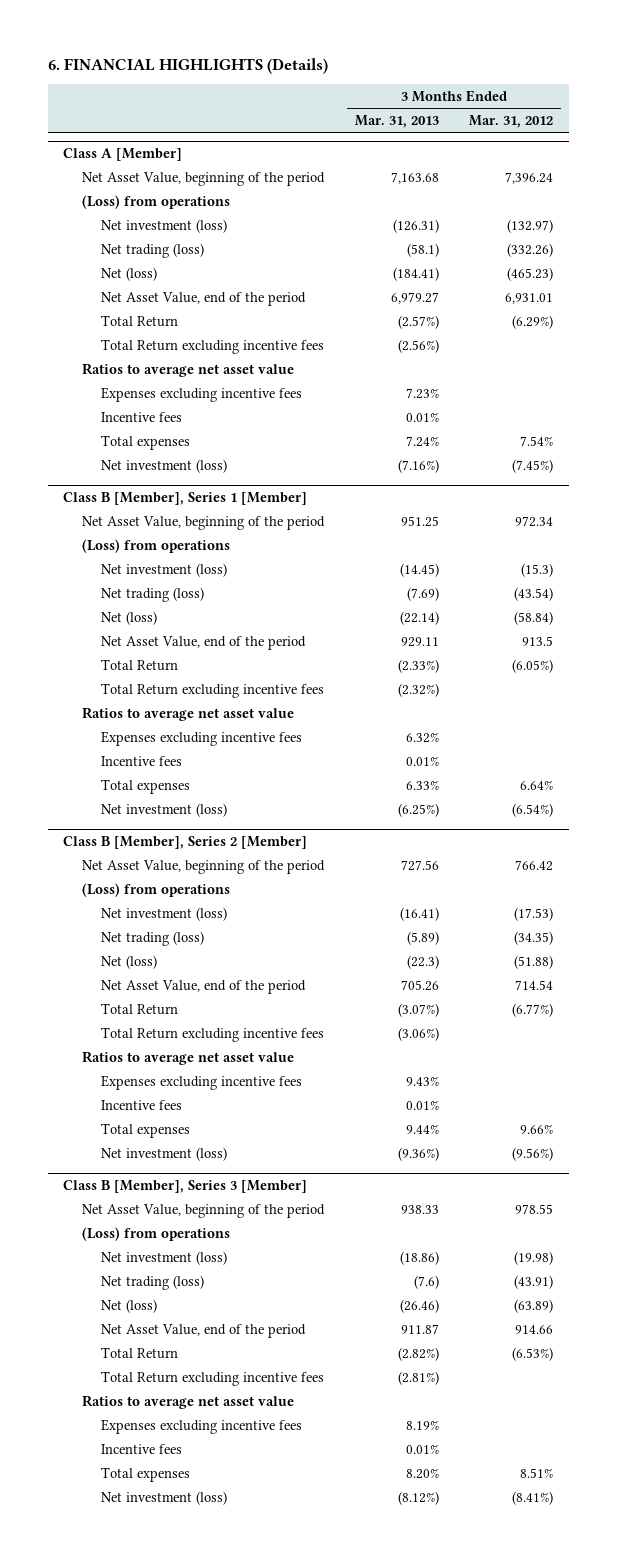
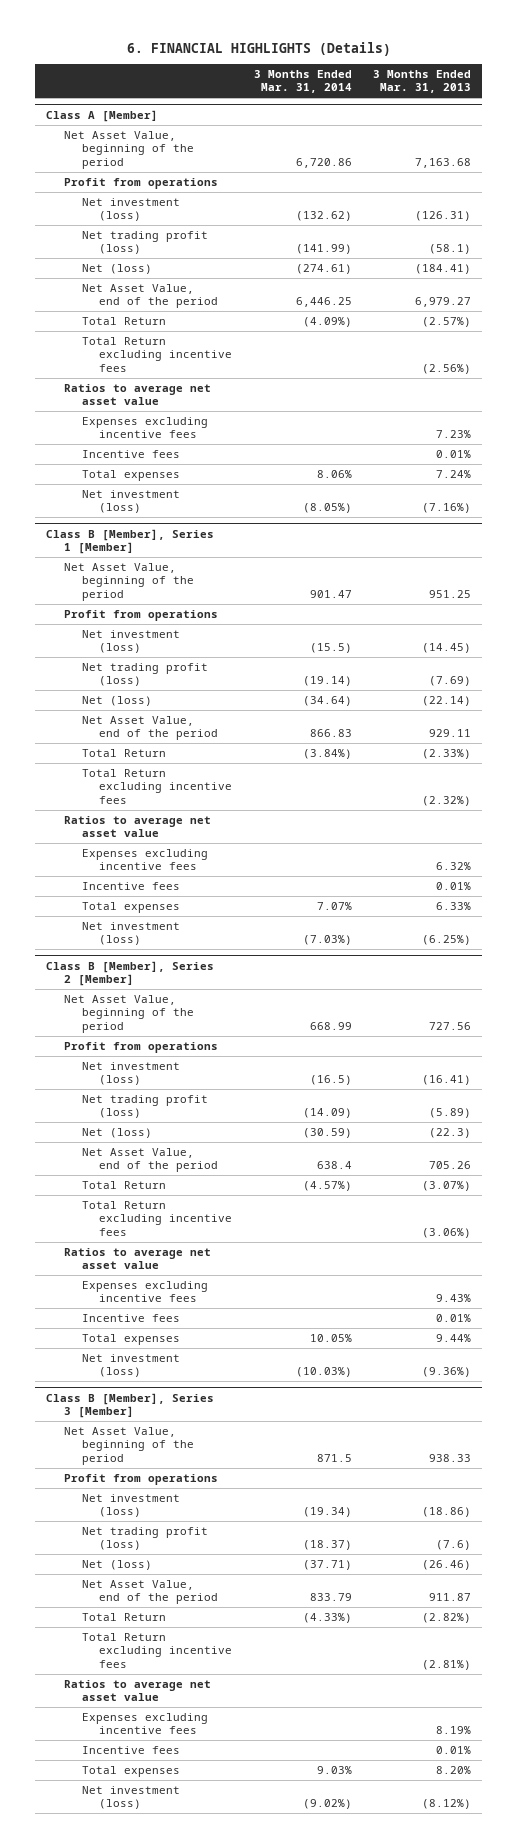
[469,115,554,129] Mar. 31, 2012 -> none
none -> [253,69,352,94] 3 Months Ended Mar. 31, 2014
[82,194,231,209] (Loss) from operations -> [63,178,218,190] Profit from operations
[100,242,204,258] Net trading (loss) -> [81,231,208,255] Net trading profit (loss)
[82,538,231,553] (Loss) from operations -> [63,610,218,622] Profit from operations
[100,586,204,602] Net trading (loss) -> [81,663,208,687] Net trading profit (loss)
[82,882,231,897] (Loss) from operations -> [63,1042,218,1054] Profit from operations
[100,930,204,946] Net trading (loss) -> [81,1095,208,1119] Net trading profit (loss)
[82,1226,231,1241] (Loss) from operations -> [63,1474,218,1486] Profit from operations
[100,1274,204,1290] Net trading (loss) -> [81,1527,208,1551] Net trading profit (loss)

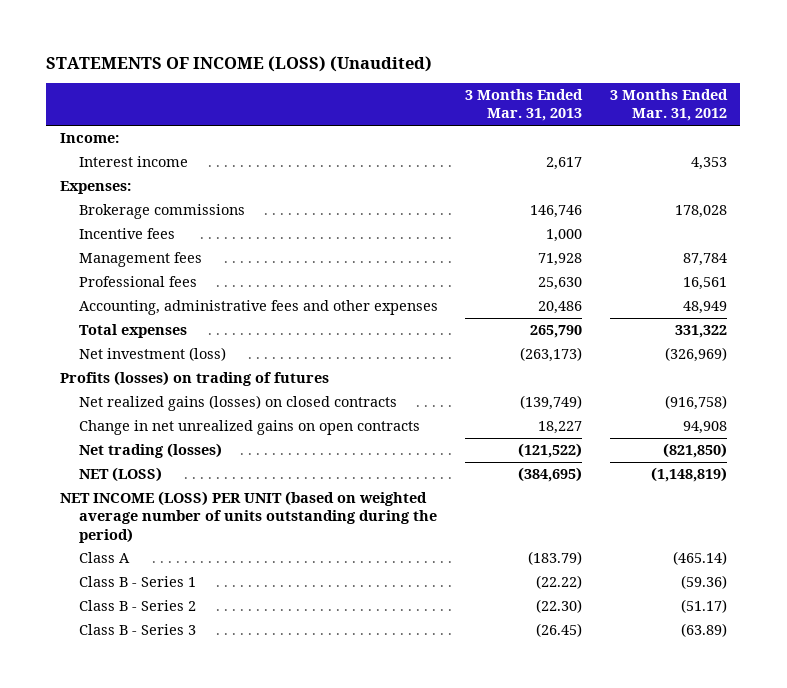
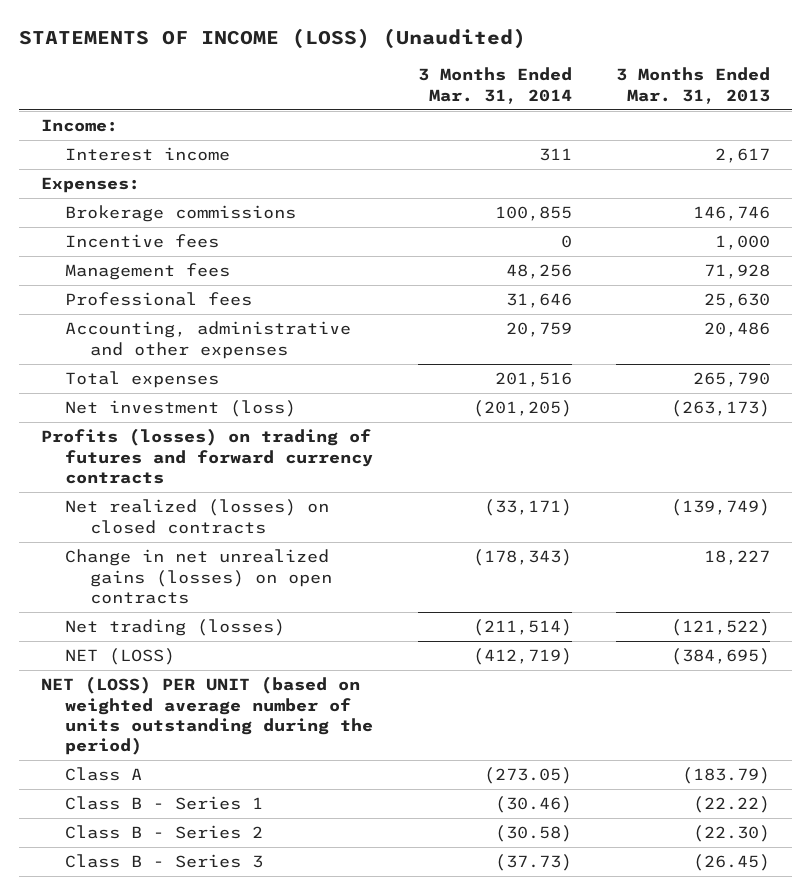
[609,89,728,122] 3 Months Ended Mar. 31, 2012 -> none
none -> [417,67,572,104] 3 Months Ended Mar. 31, 2014
[78,300,438,316] Accounting, administrative fees and other expenses -> [65,321,352,359] Accounting, administrative and other expenses
[60,371,330,387] Profits (losses) on trading of futures -> [40,428,374,485] Profits (losses) on trading of futures and forward currency contracts
[78,395,397,412] Net realized gains (losses) on closed contracts -> [65,499,330,534] Net realized (losses) on closed contracts
[78,420,420,436] Change in net unrealized gains on open contracts -> [65,549,332,605] Change in net unrealized gains (losses) on open contracts
[60,491,437,543] NET INCOME (LOSS) PER UNIT (based on weighted average number of units outstanding during the period) -> [40,676,374,756] NET (LOSS) PER UNIT (based on weighted average number of units outstanding during the period)

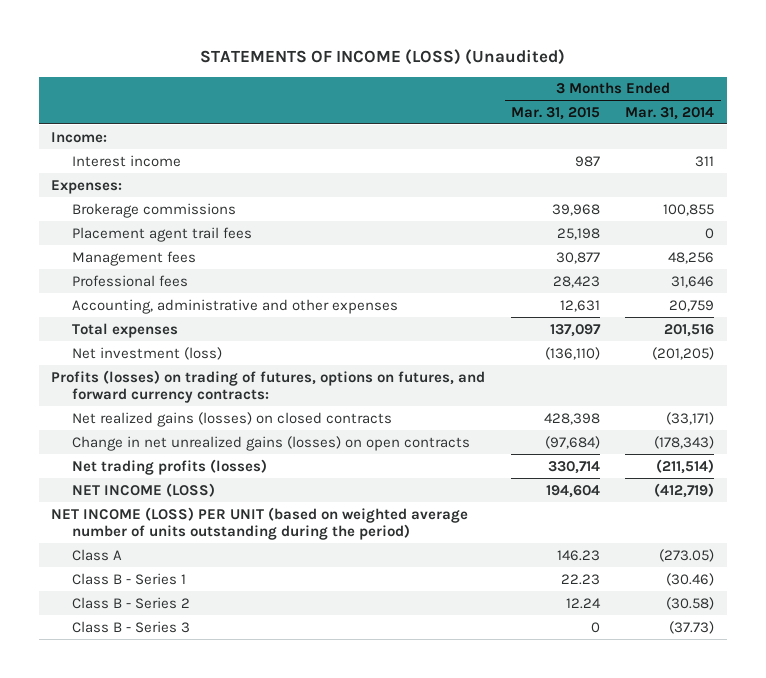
[615,67,770,104] 3 Months Ended Mar. 31, 2013 -> none
none -> [510,106,600,120] Mar. 31, 2015
[65,234,220,249] Incentive fees -> [72,226,253,242] Placement agent trail fees
[40,428,374,485] Profits (losses) on trading of futures and forward currency contracts -> [51,369,486,403] Profits (losses) on trading of futures, options on futures, and forward currency contracts:
[65,499,330,534] Net realized (losses) on closed contracts -> [72,411,393,427] Net realized gains (losses) on closed contracts
[65,619,286,637] Net trading (losses) -> [72,458,268,475] Net trading profits (losses)
[65,648,176,666] NET (LOSS) -> [72,482,216,497] NET INCOME (LOSS)
[40,676,374,756] NET (LOSS) PER UNIT (based on weighted average number of units outstanding during the period) -> [51,506,469,540] NET INCOME (LOSS) PER UNIT (based on weighted average number of units outstanding during the period)

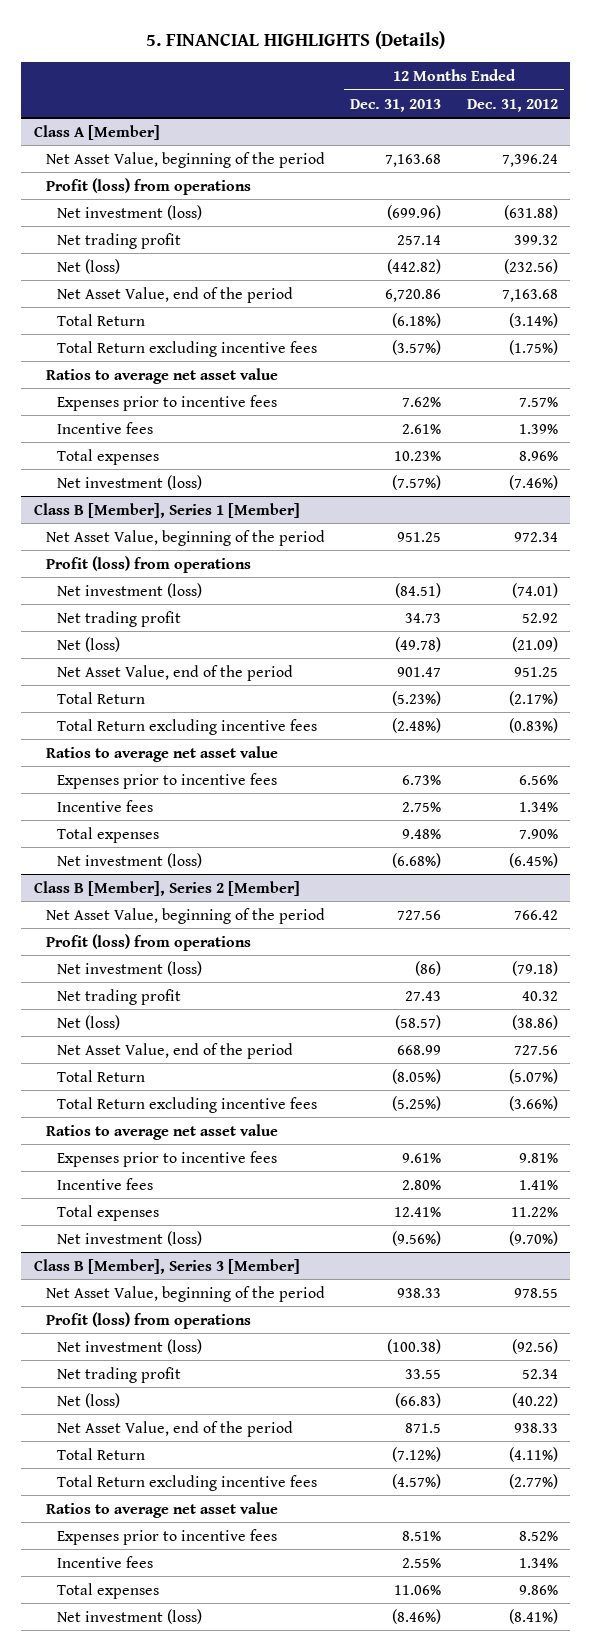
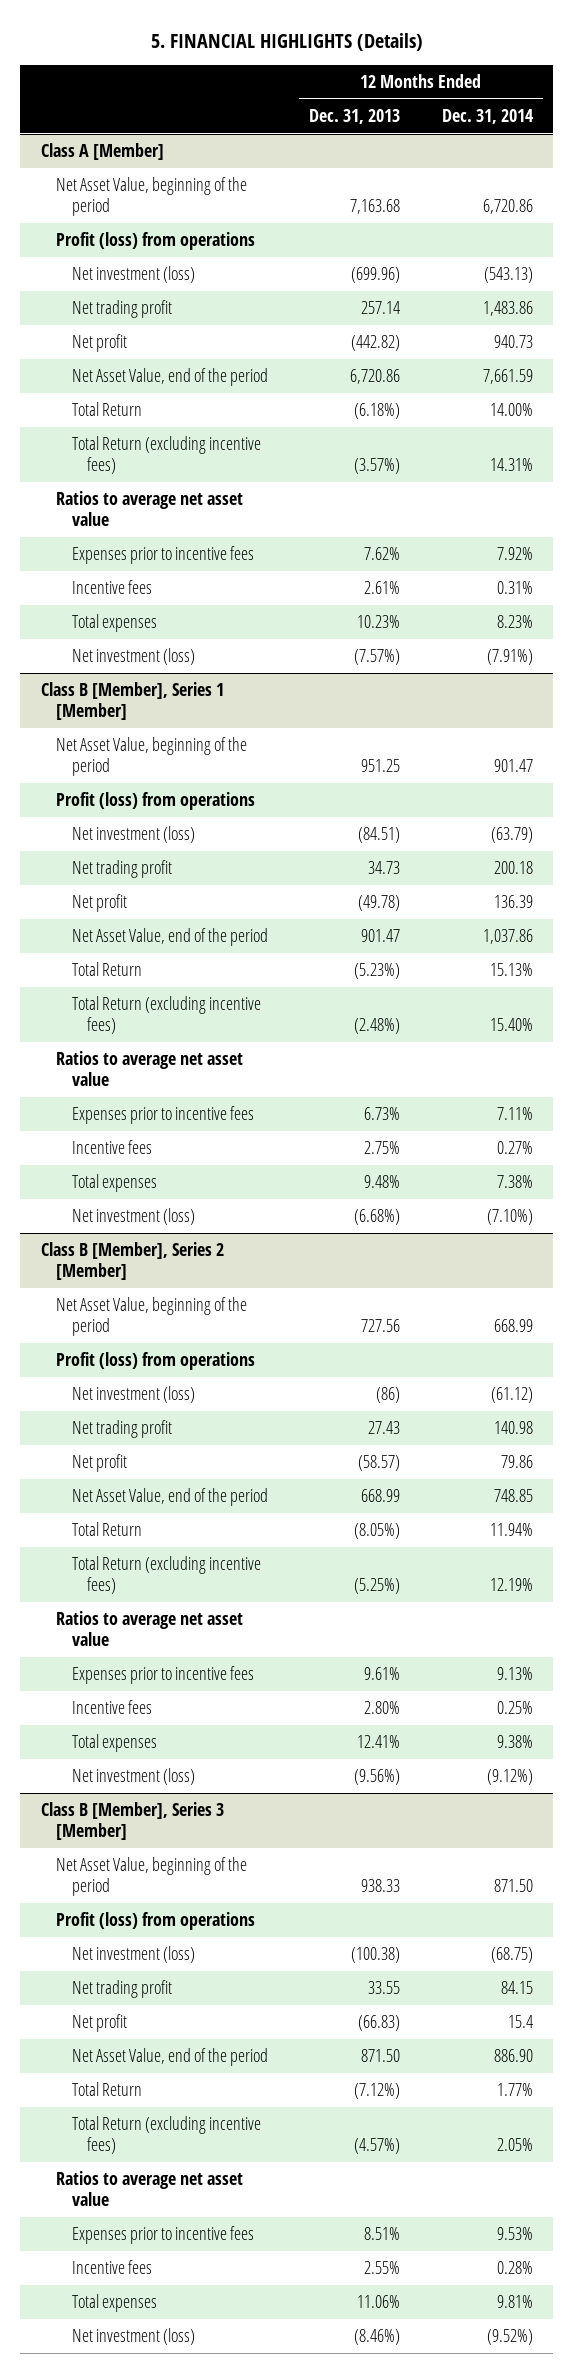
[466,98,558,112] Dec. 31, 2012 -> none
none -> [441,109,534,125] Dec. 31, 2014
[57,258,121,274] Net (loss) -> [71,334,127,353] Net profit
[57,340,318,357] Total Return excluding incentive fees -> [71,436,261,475] Total Return (excluding incentive fees)
[57,636,121,652] Net (loss) -> [71,894,127,913] Net profit
[57,718,318,735] Total Return excluding incentive fees -> [71,996,261,1035] Total Return (excluding incentive fees)
[57,1014,121,1030] Net (loss) -> [71,1454,127,1473] Net profit
[57,1096,318,1113] Total Return excluding incentive fees -> [71,1556,261,1595] Total Return (excluding incentive fees)
[57,1392,121,1408] Net (loss) -> [71,2014,127,2033] Net profit
[405,1422,442,1433] 871.5 -> [361,2049,401,2063] 871.50
[57,1474,318,1491] Total Return excluding incentive fees -> [71,2116,261,2155] Total Return (excluding incentive fees)

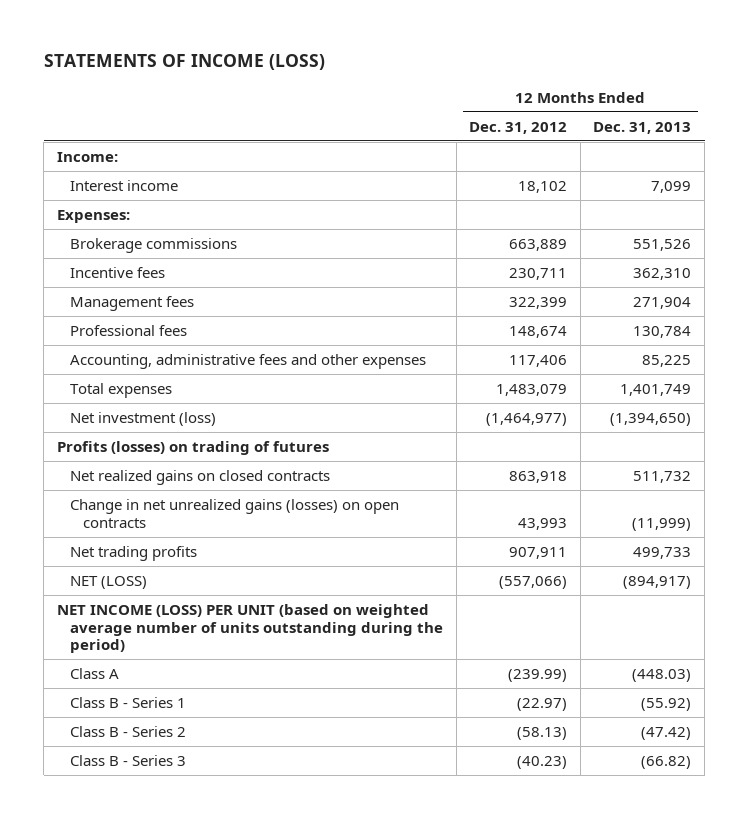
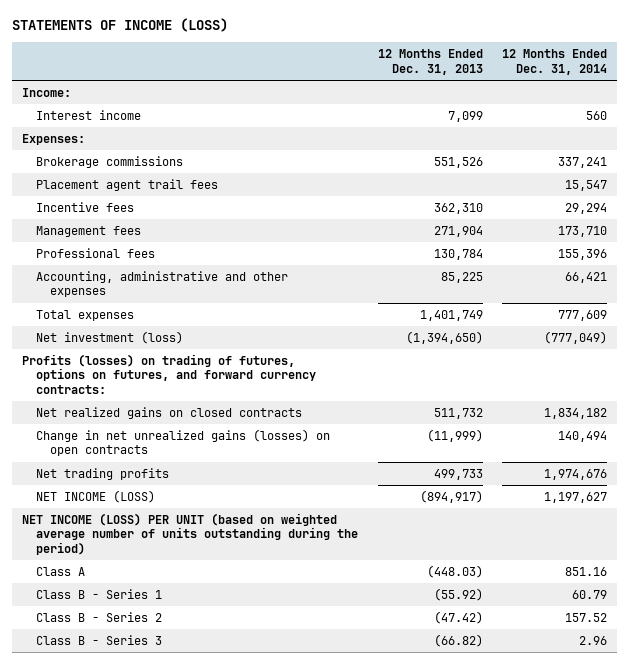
[469,121,568,134] Dec. 31, 2012 -> none
none -> [502,49,608,75] 12 Months Ended Dec. 31, 2014
none -> [35,179,218,192] Placement agent trail fees
[70,353,427,369] Accounting, administrative fees and other expenses -> [35,271,288,298] Accounting, administrative and other expenses
[56,440,329,455] Profits (losses) on trading of futures -> [21,354,316,394] Profits (losses) on trading of futures, options on futures, and forward currency contracts:
[70,575,148,589] NET (LOSS) -> [35,490,155,504] NET INCOME (LOSS)

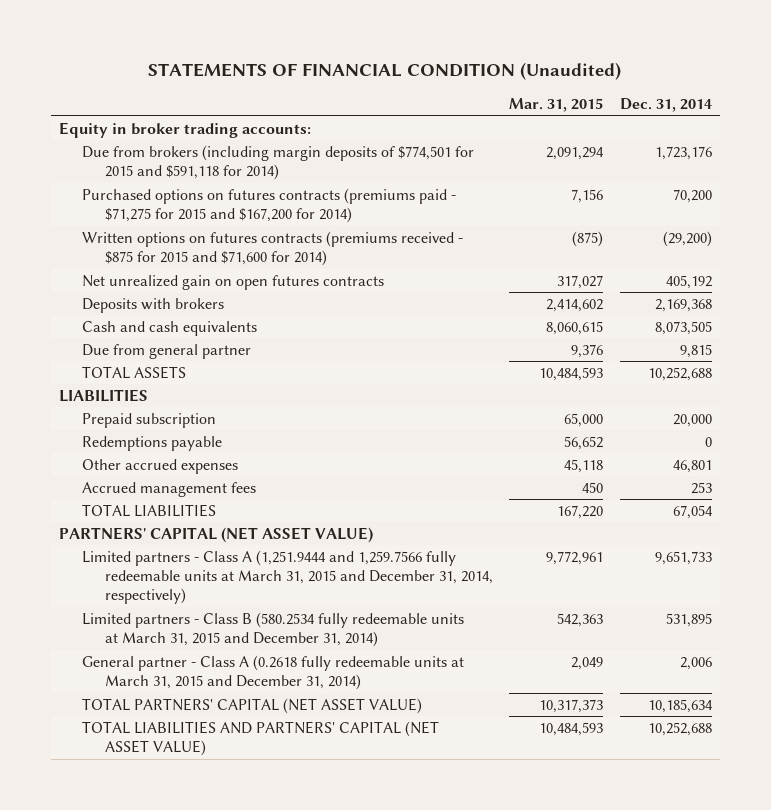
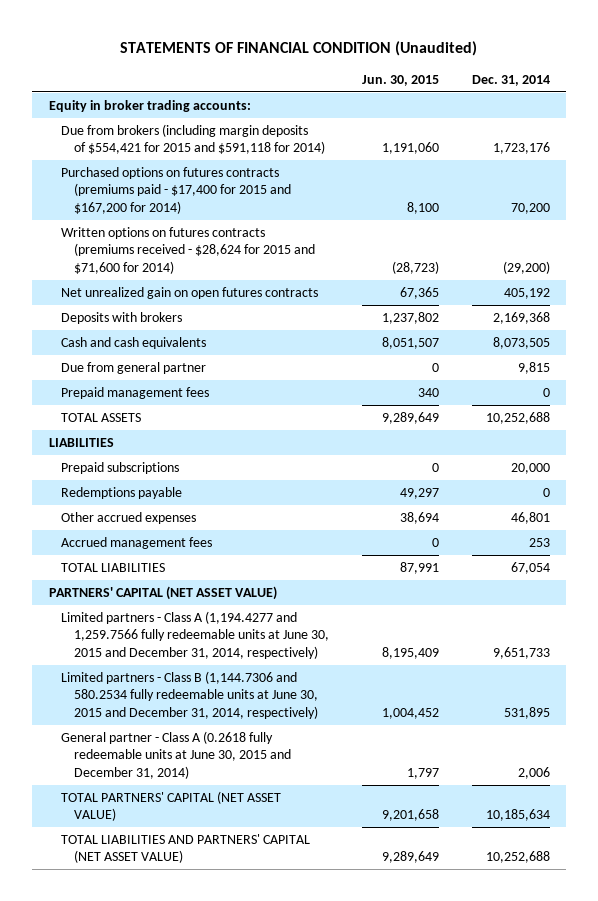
[509,98,604,113] Mar. 31, 2015 -> none
none -> [361,74,439,86] Jun. 30, 2015
[81,145,474,181] Due from brokers (including margin deposits of $774,501 for 2015 and $591,118 for 2014) -> [61,123,326,155] Due from brokers (including margin deposits of $554,421 for 2015 and $591,118 for 2014)
[81,188,456,224] Purchased options on futures contracts (premiums paid - $71,275 for 2015 and $167,200 for 2014) -> [61,166,292,214] Purchased options on futures contracts (premiums paid - $17,400 for 2015 and $167,200 for 2014)
[81,231,463,267] Written options on futures contracts (premiums received - $875 for 2015 and $71,600 for 2014) -> [61,226,316,274] Written options on futures contracts (premiums received - $28,624 for 2015 and $71,600 for 2014)
none -> [61,386,210,399] Prepaid management fees
[81,413,216,429] Prepaid subscription -> [61,461,180,474] Prepaid subscriptions
[81,550,493,605] Limited partners - Class A (1,251.9444 and 1,259.7566 fully redeemable units at March 31, 2015 and December 31, 2014, respectively) -> [61,610,330,659] Limited partners - Class A (1,194.4277 and 1,259.7566 fully redeemable units at June 30, 2015 and December 31, 2014, respectively)
[81,612,464,648] Limited partners - Class B (580.2534 fully redeemable units at March 31, 2015 and December 31, 2014) -> [61,670,319,719] Limited partners - Class B (1,144.7306 and 580.2534 fully redeemable units at June 30, 2015 and December 31, 2014, respectively)
[81,655,464,691] General partner - Class A (0.2618 fully redeemable units at March 31, 2015 and December 31, 2014) -> [61,730,292,779] General partner - Class A (0.2618 fully redeemable units at June 30, 2015 and December 31, 2014)

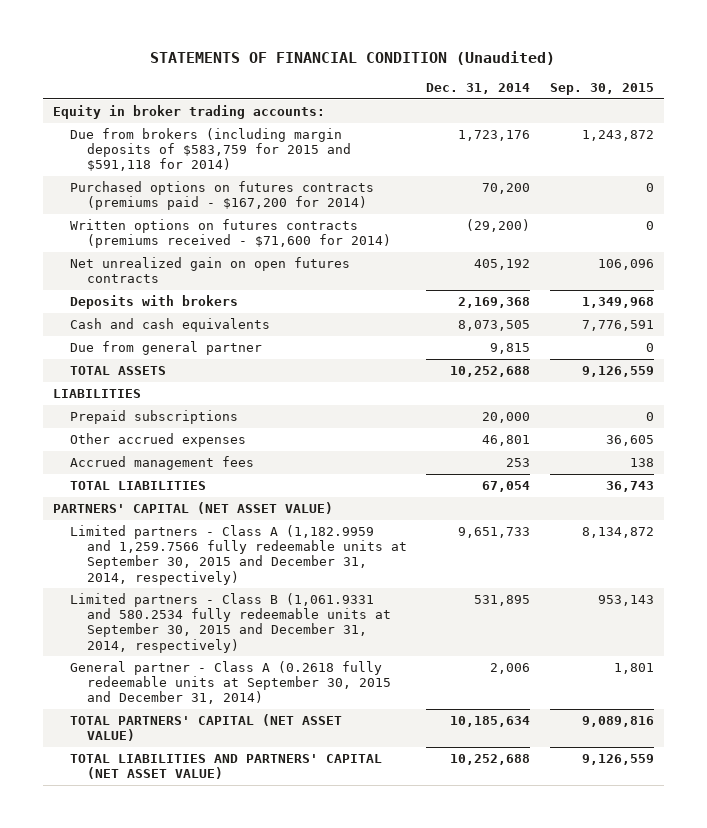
[361,74,439,86] Jun. 30, 2015 -> none
none -> [550,82,655,95] Sep. 30, 2015
[61,123,326,155] Due from brokers (including margin deposits of $554,421 for 2015 and $591,118 for 2014) -> [69,128,351,172] Due from brokers (including margin deposits of $583,759 for 2015 and $591,118 for 2014)
[61,166,292,214] Purchased options on futures contracts (premiums paid - $17,400 for 2015 and $167,200 for 2014) -> [69,181,374,211] Purchased options on futures contracts (premiums paid - $167,200 for 2014)
[61,226,316,274] Written options on futures contracts (premiums received - $28,624 for 2015 and $71,600 for 2014) -> [69,219,391,249] Written options on futures contracts (premiums received - $71,600 for 2014)
[61,386,210,399] Prepaid management fees -> none
[61,486,183,499] Redemptions payable -> none
[61,610,330,659] Limited partners - Class A (1,194.4277 and 1,259.7566 fully redeemable units at June 30, 2015 and December 31, 2014, respectively) -> [69,525,407,585] Limited partners - Class A (1,182.9959 and 1,259.7566 fully redeemable units at September 30, 2015 and December 31, 2014, respectively)
[61,670,319,719] Limited partners - Class B (1,144.7306 and 580.2534 fully redeemable units at June 30, 2015 and December 31, 2014, respectively) -> [69,593,391,653] Limited partners - Class B (1,061.9331 and 580.2534 fully redeemable units at September 30, 2015 and December 31, 2014, respectively)
[61,730,292,779] General partner - Class A (0.2618 fully redeemable units at June 30, 2015 and December 31, 2014) -> [69,661,391,705] General partner - Class A (0.2618 fully redeemable units at September 30, 2015 and December 31, 2014)

